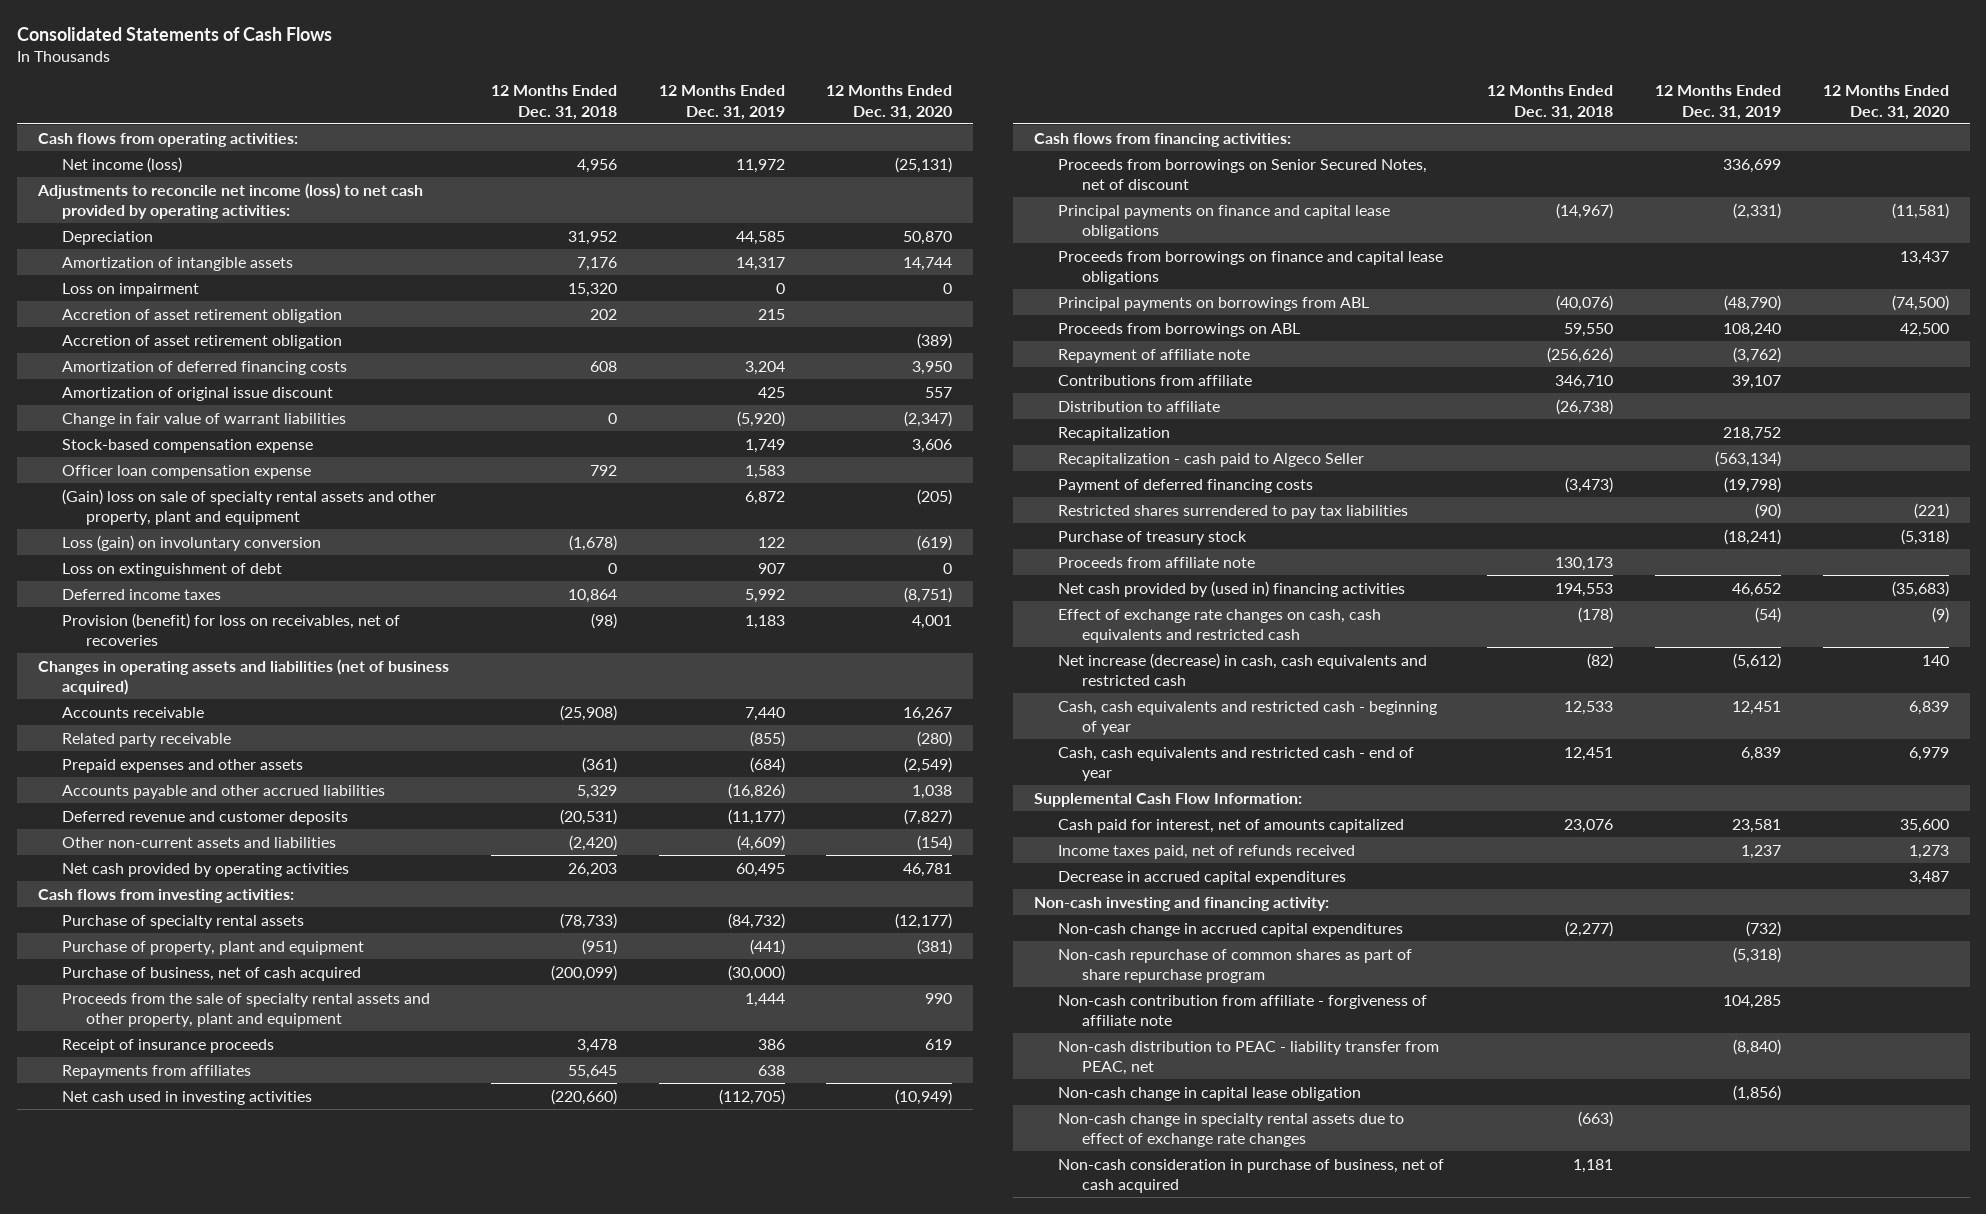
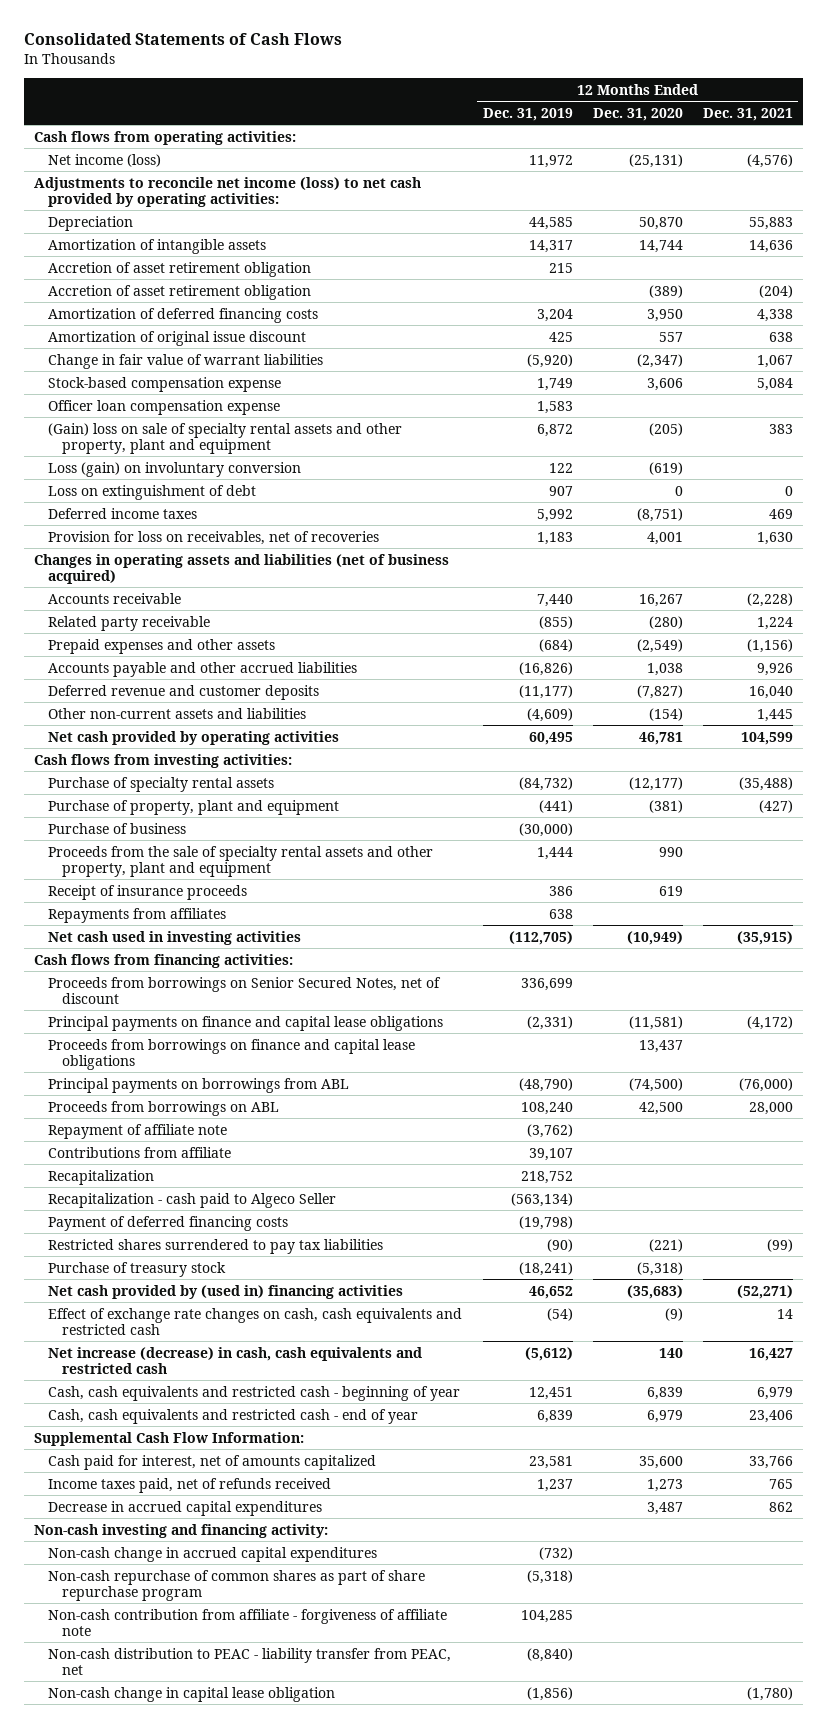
[490,85,617,120] 12 Months Ended Dec. 31, 2018 -> none
none -> [703,107,794,121] Dec. 31, 2021
[61,282,199,297] Loss on impairment -> none
[61,612,400,646] Provision (benefit) for loss on receivables, net of recoveries -> [48,530,380,545] Provision for loss on receivables, net of recoveries
[61,966,361,981] Purchase of business, net of cash acquired -> [48,822,187,834] Purchase of business
[1057,400,1220,412] Distribution to affiliate -> none
[1057,556,1255,568] Proceeds from affiliate note -> none
[1057,1112,1404,1147] Non-cash change in specialty rental assets due to effect of exchange rate changes -> none
[1057,1158,1444,1193] Non-cash consideration in purchase of business, net of cash acquired -> none

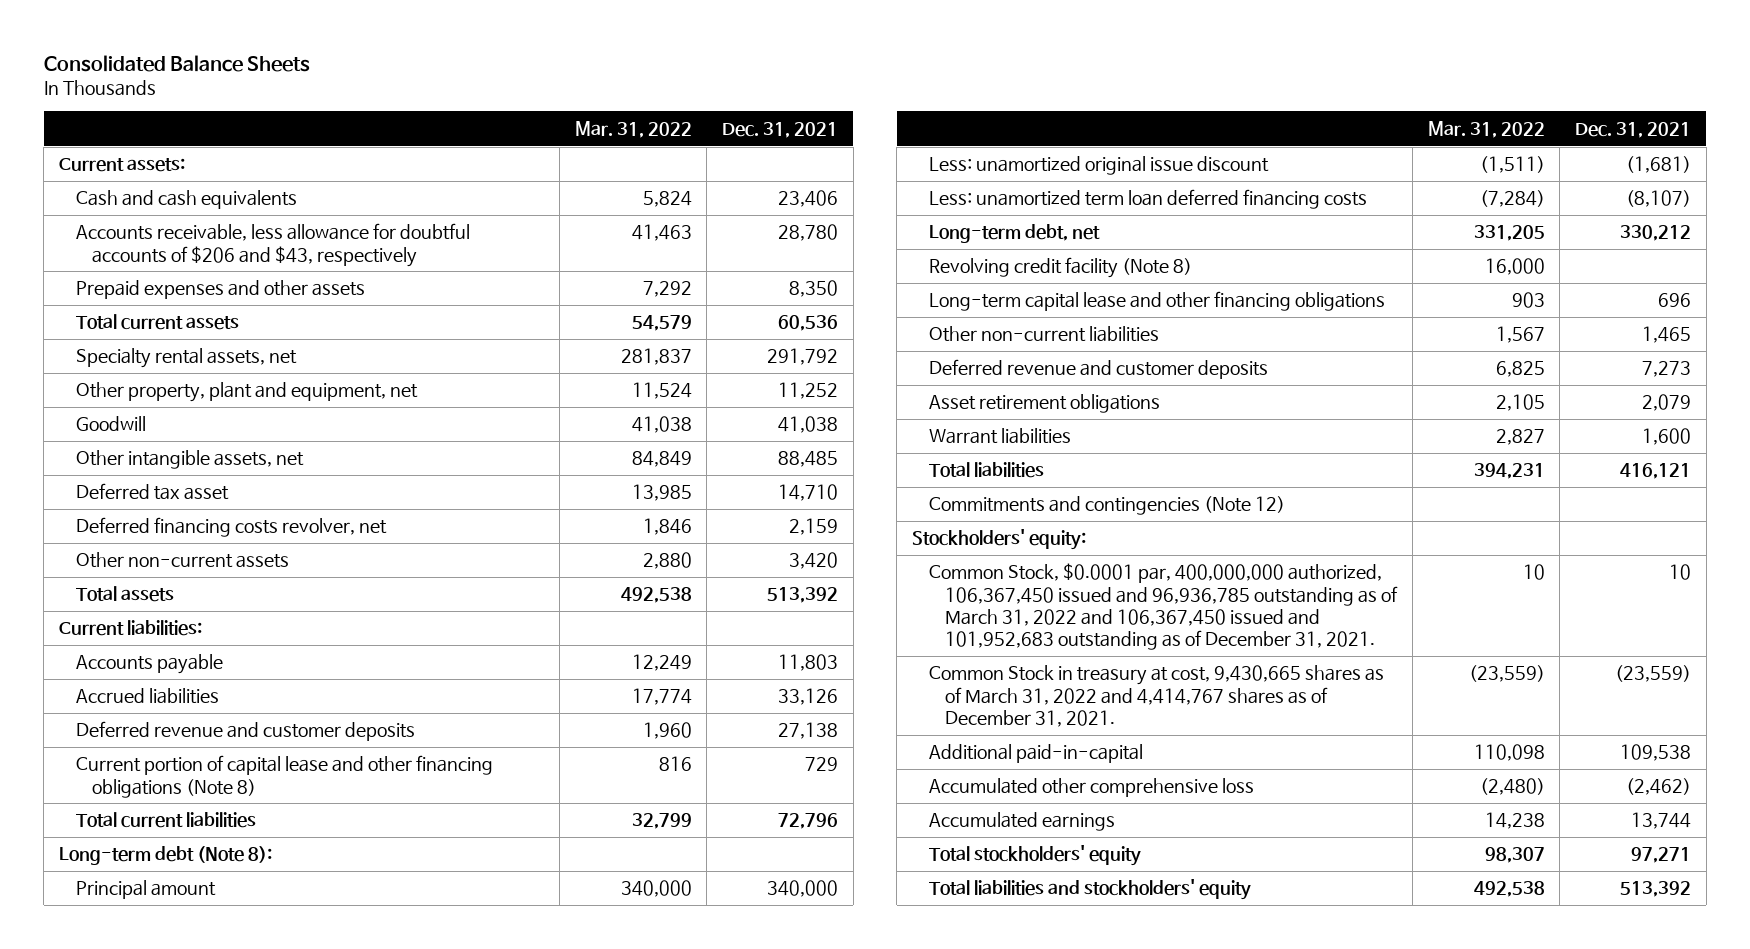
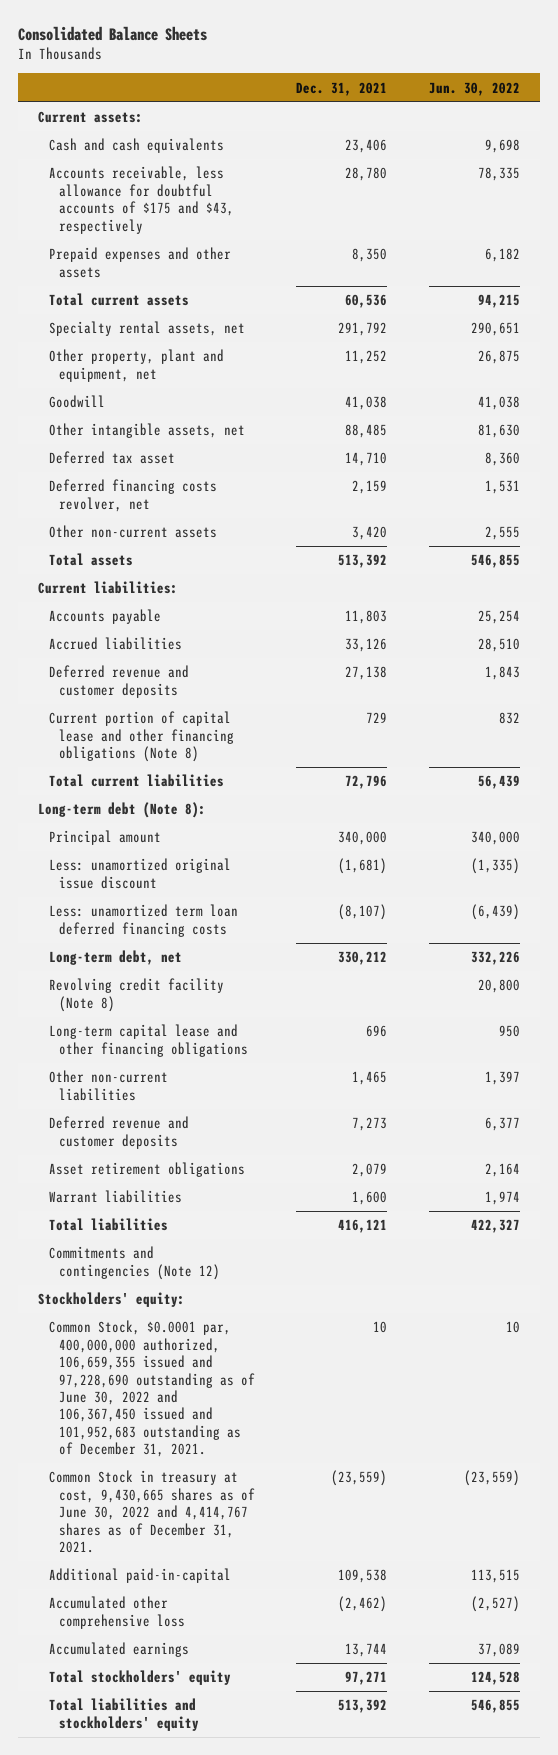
[574,120,692,138] Mar. 31, 2022 -> none
none -> [428,81,520,96] Jun. 30, 2022
[75,223,470,267] Accounts receivable, less allowance for doubtful accounts of $206 and $43, respectively -> [48,166,235,234] Accounts receivable, less allowance for doubtful accounts of $175 and $43, respectively
[928,563,1399,650] Common Stock, $0.0001 par, 400,000,000 authorized, 106,367,450 issued and 96,936,785 outstanding as of March 31, 2022 and 106,367,450 issued and 101,952,683 outstanding as of December 31, 2021. -> [48,1320,256,1458] Common Stock, $0.0001 par, 400,000,000 authorized, 106,659,355 issued and 97,228,690 outstanding as of June 30, 2022 and 106,367,450 issued and 101,952,683 outstanding as of December 31, 2021.
[928,665,1384,727] Common Stock in treasury at cost, 9,430,665 shares as of March 31, 2022 and 4,414,767 shares as of December 31, 2021. -> [48,1470,256,1553] Common Stock in treasury at cost, 9,430,665 shares as of June 30, 2022 and 4,414,767 shares as of December 31, 2021.

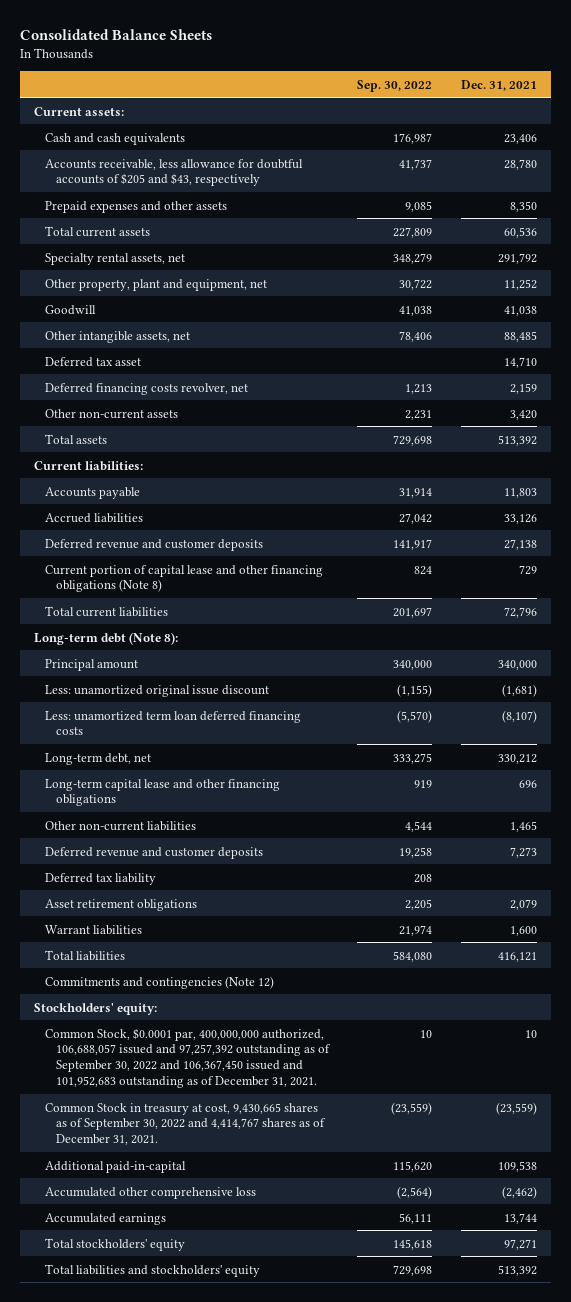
[428,81,520,96] Jun. 30, 2022 -> none
none -> [357,79,433,92] Sep. 30, 2022
[48,166,235,234] Accounts receivable, less allowance for doubtful accounts of $175 and $43, respectively -> [44,158,303,187] Accounts receivable, less allowance for doubtful accounts of $205 and $43, respectively
[48,978,224,1012] Revolving credit facility (Note 8) -> none
none -> [44,872,156,885] Deferred tax liability
[48,1320,256,1458] Common Stock, $0.0001 par, 400,000,000 authorized, 106,659,355 issued and 97,228,690 outstanding as of June 30, 2022 and 106,367,450 issued and 101,952,683 outstanding as of December 31, 2021. -> [44,1027,331,1089] Common Stock, $0.0001 par, 400,000,000 authorized, 106,688,057 issued and 97,257,392 outstanding as of September 30, 2022 and 106,367,450 issued and 101,952,683 outstanding as of December 31, 2021.
[48,1470,256,1553] Common Stock in treasury at cost, 9,430,665 shares as of June 30, 2022 and 4,414,767 shares as of December 31, 2021. -> [44,1102,326,1146] Common Stock in treasury at cost, 9,430,665 shares as of September 30, 2022 and 4,414,767 shares as of December 31, 2021.

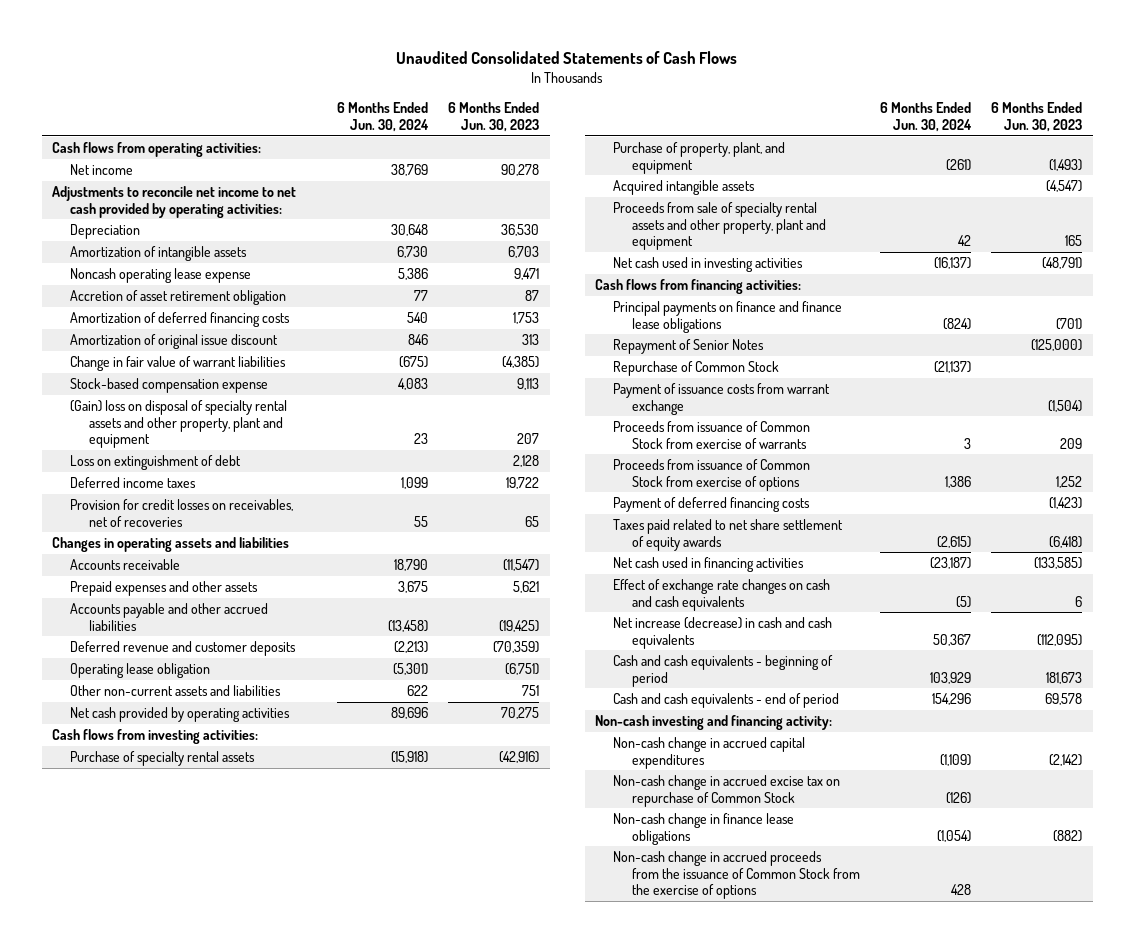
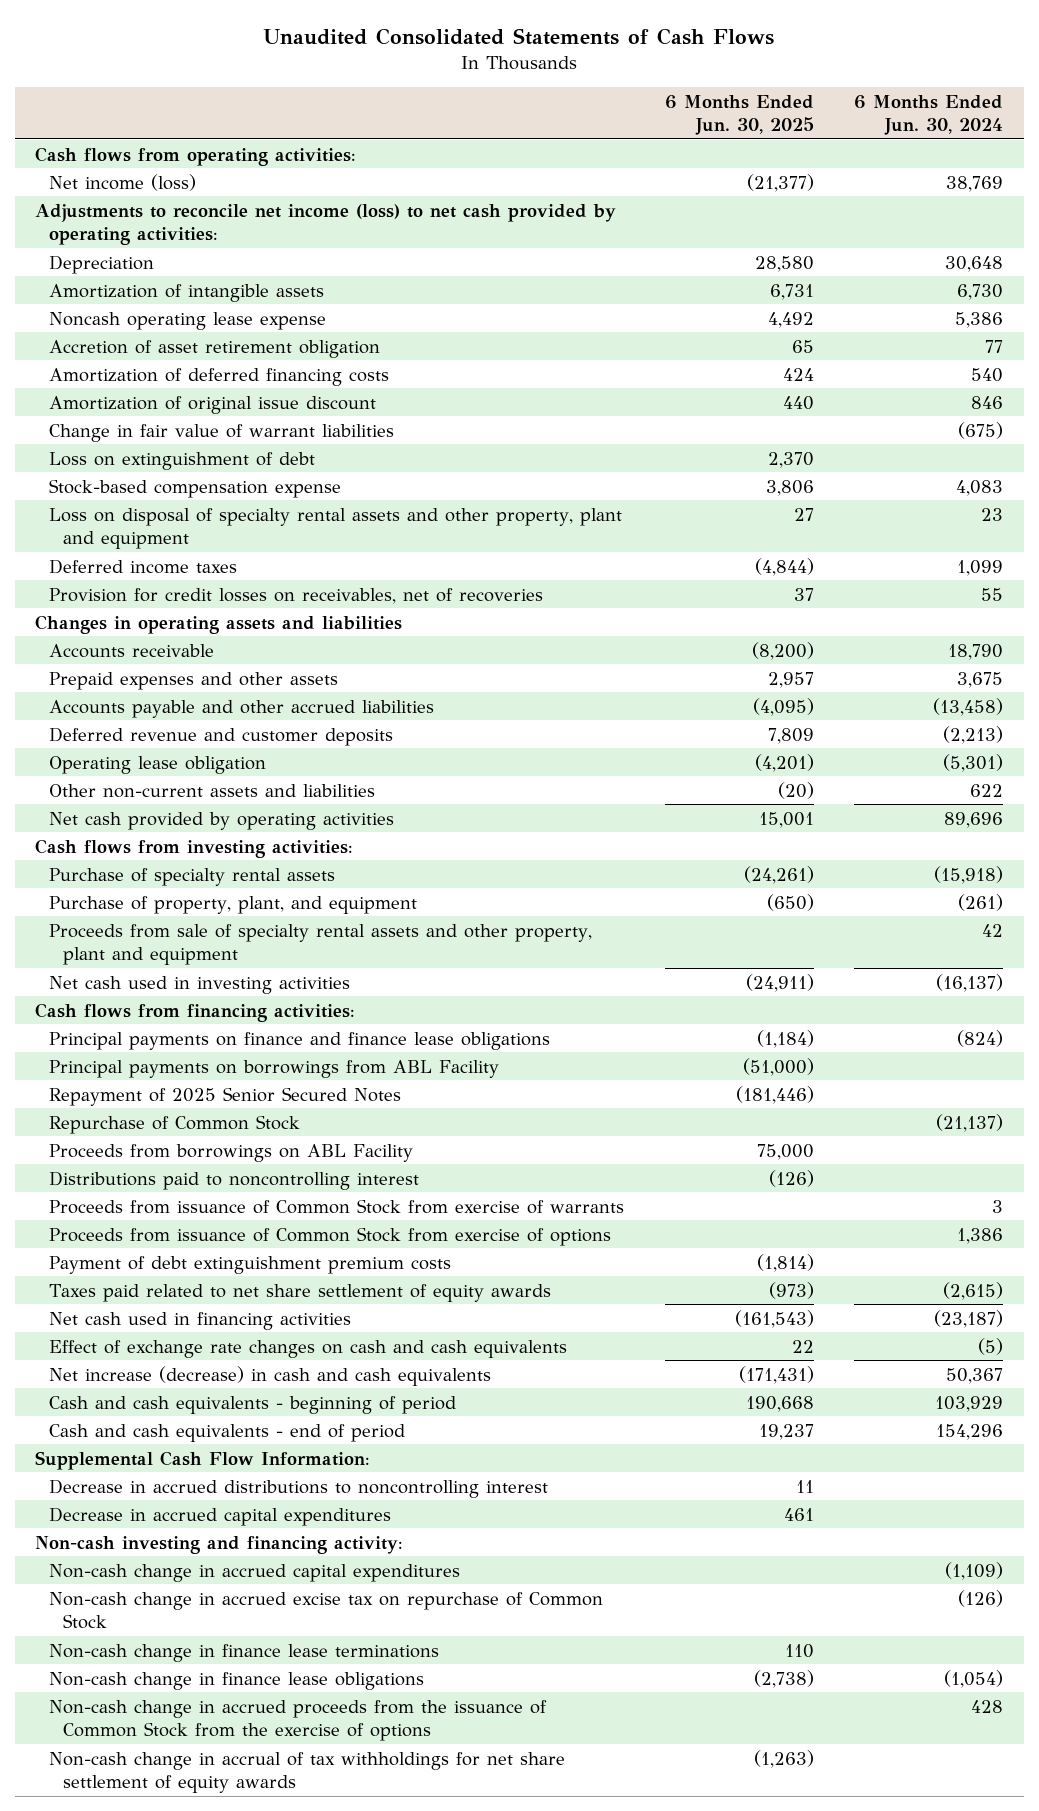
[448,102,540,132] 6 Months Ended Jun. 30, 2023 -> none
none -> [664,94,814,136] 6 Months Ended Jun. 30, 2025
[70,163,134,175] Net income -> [49,173,197,191] Net income (loss)
[52,185,297,218] Adjustments to reconcile net income to net cash provided by operating activities: -> [35,203,617,245] Adjustments to reconcile net income (loss) to net cash provided by operating activities:
[70,399,288,449] (Gain) loss on disposal of specialty rental assets and other property, plant and equipment -> none
[70,377,269,393] Stock-based compensation expense -> [49,478,342,498] Stock-based compensation expense
none -> [49,507,623,549] Loss on disposal of specialty rental assets and other property, plant and equipment
[613,179,756,195] Acquired intangible assets -> none
none -> [49,1059,500,1078] Principal payments on borrowings from ABL Facility
[613,338,765,354] Repayment of Senior Notes -> [49,1086,402,1106] Repayment of 2025 Senior Secured Notes
[613,382,831,415] Payment of issuance costs from warrant exchange -> none
none -> [49,1143,414,1162] Proceeds from borrowings on ABL Facility
none -> [49,1170,420,1190] Distributions paid to noncontrolling interest
[613,496,811,512] Payment of deferred financing costs -> none
none -> [49,1255,452,1274] Payment of debt extinguishment premium costs
none -> [35,1450,371,1470] Supplemental Cash Flow Information:
none -> [49,1478,549,1498] Decrease in accrued distributions to noncontrolling interest
none -> [49,1506,392,1526] Decrease in accrued capital expenditures
none -> [49,1643,440,1662] Non-cash change in finance lease terminations
none -> [49,1751,566,1793] Non-cash change in accrual of tax withholdings for net share settlement of equity awards

